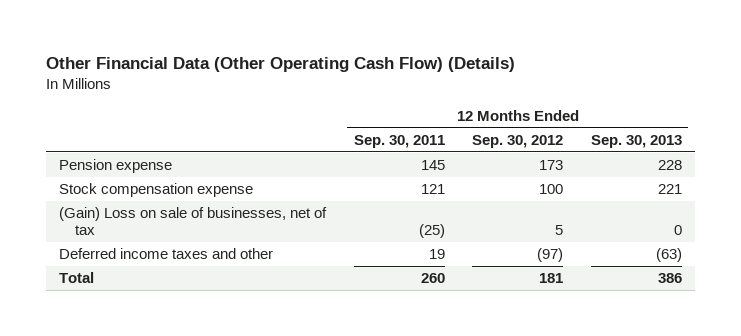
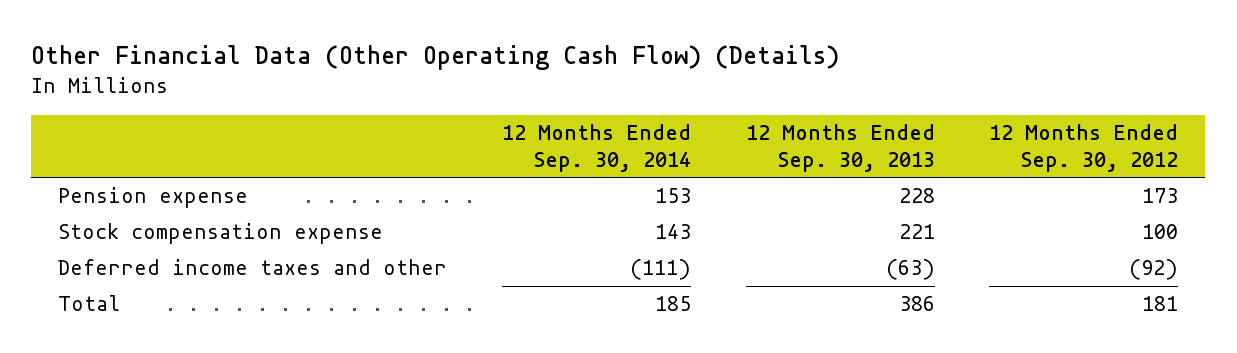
[353,135,445,149] Sep. 30, 2011 -> none
none -> [502,124,692,172] 12 Months Ended Sep. 30, 2014
[59,207,328,236] (Gain) Loss on sale of businesses, net of tax -> none
[537,248,564,263] (97) -> [1129,259,1179,281] (92)

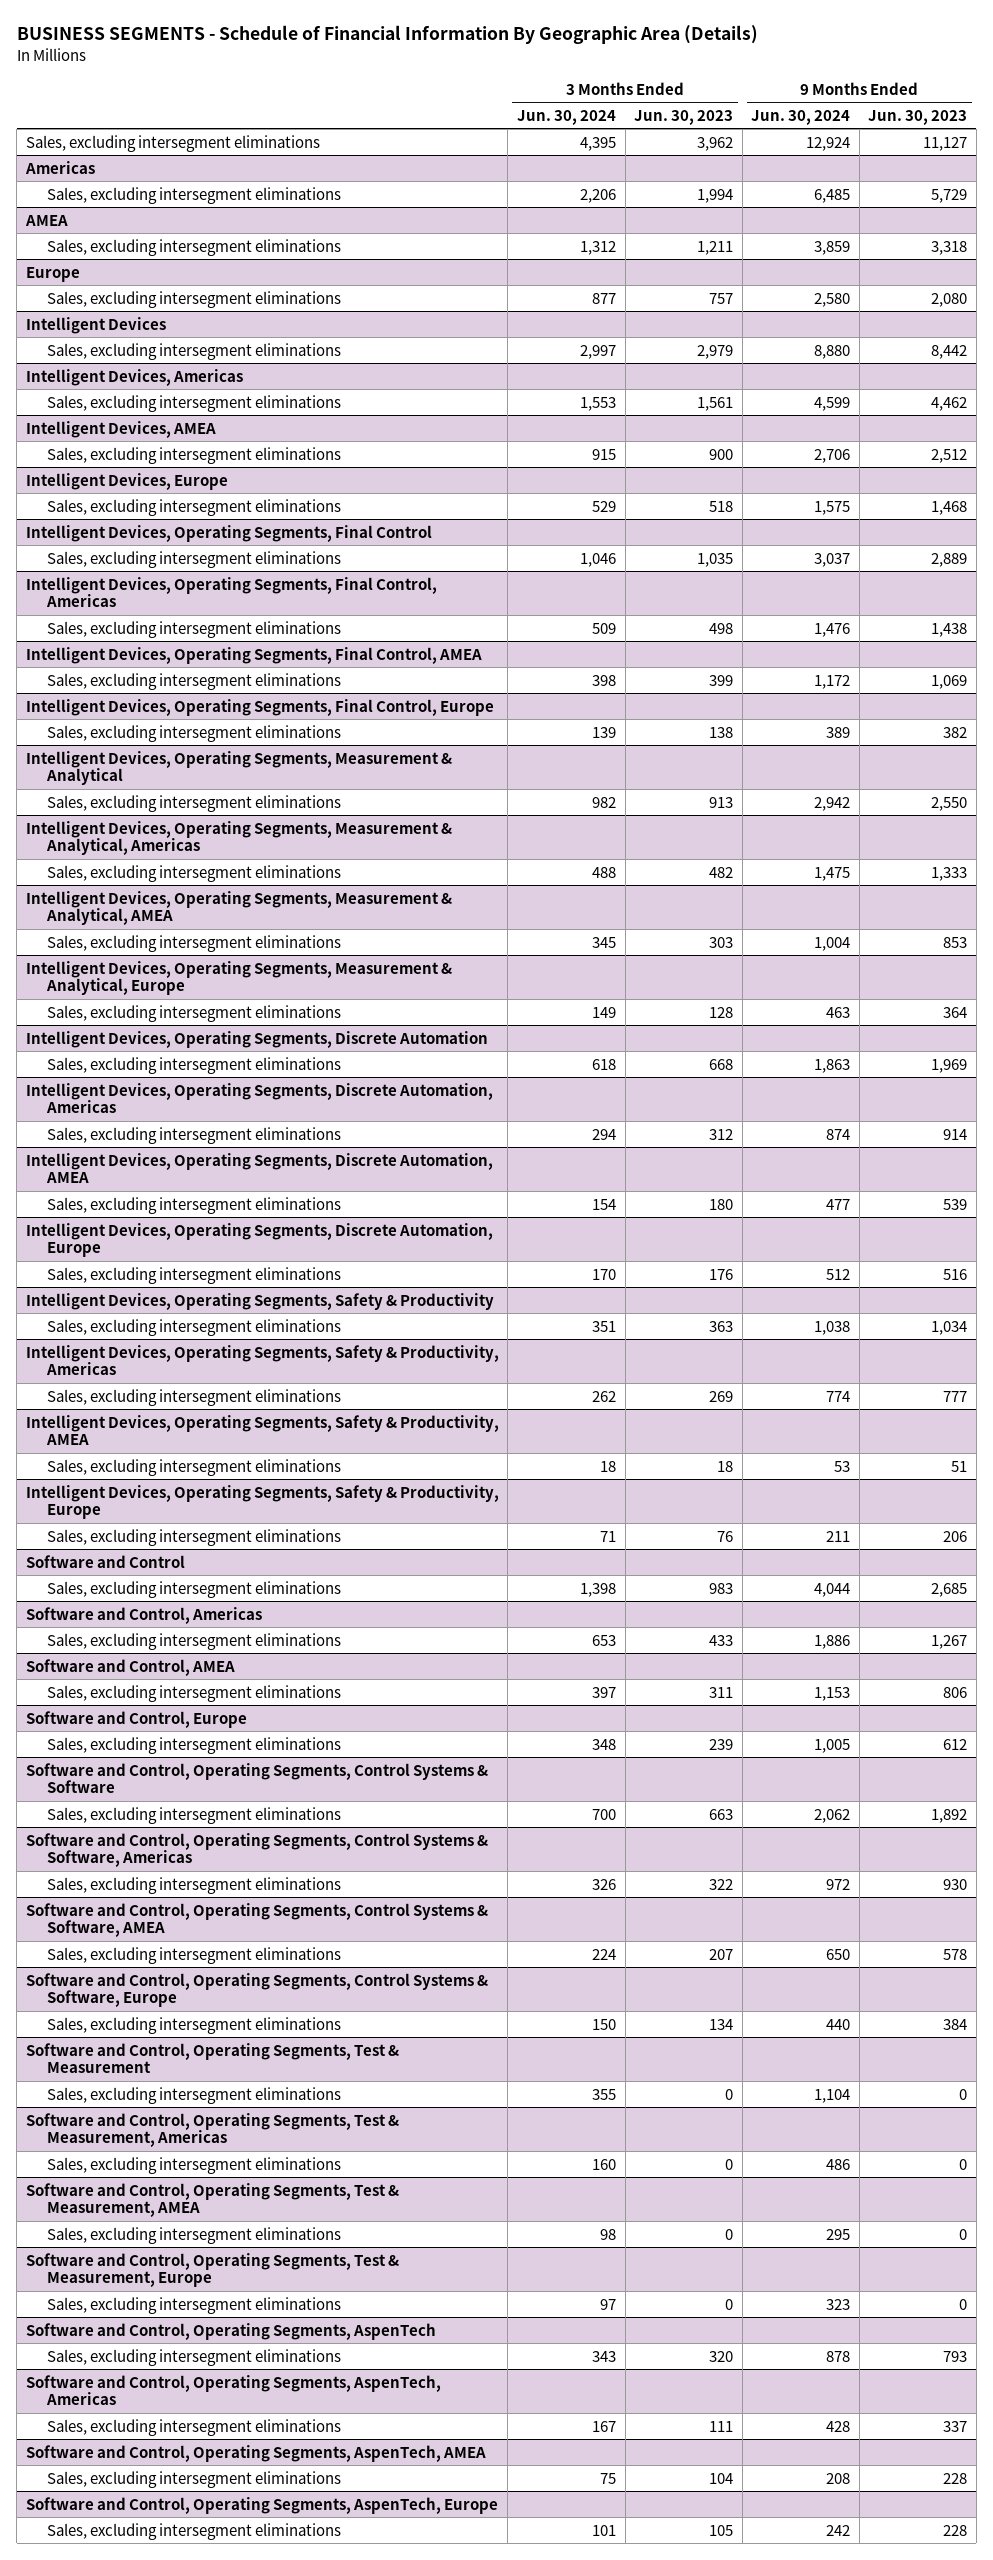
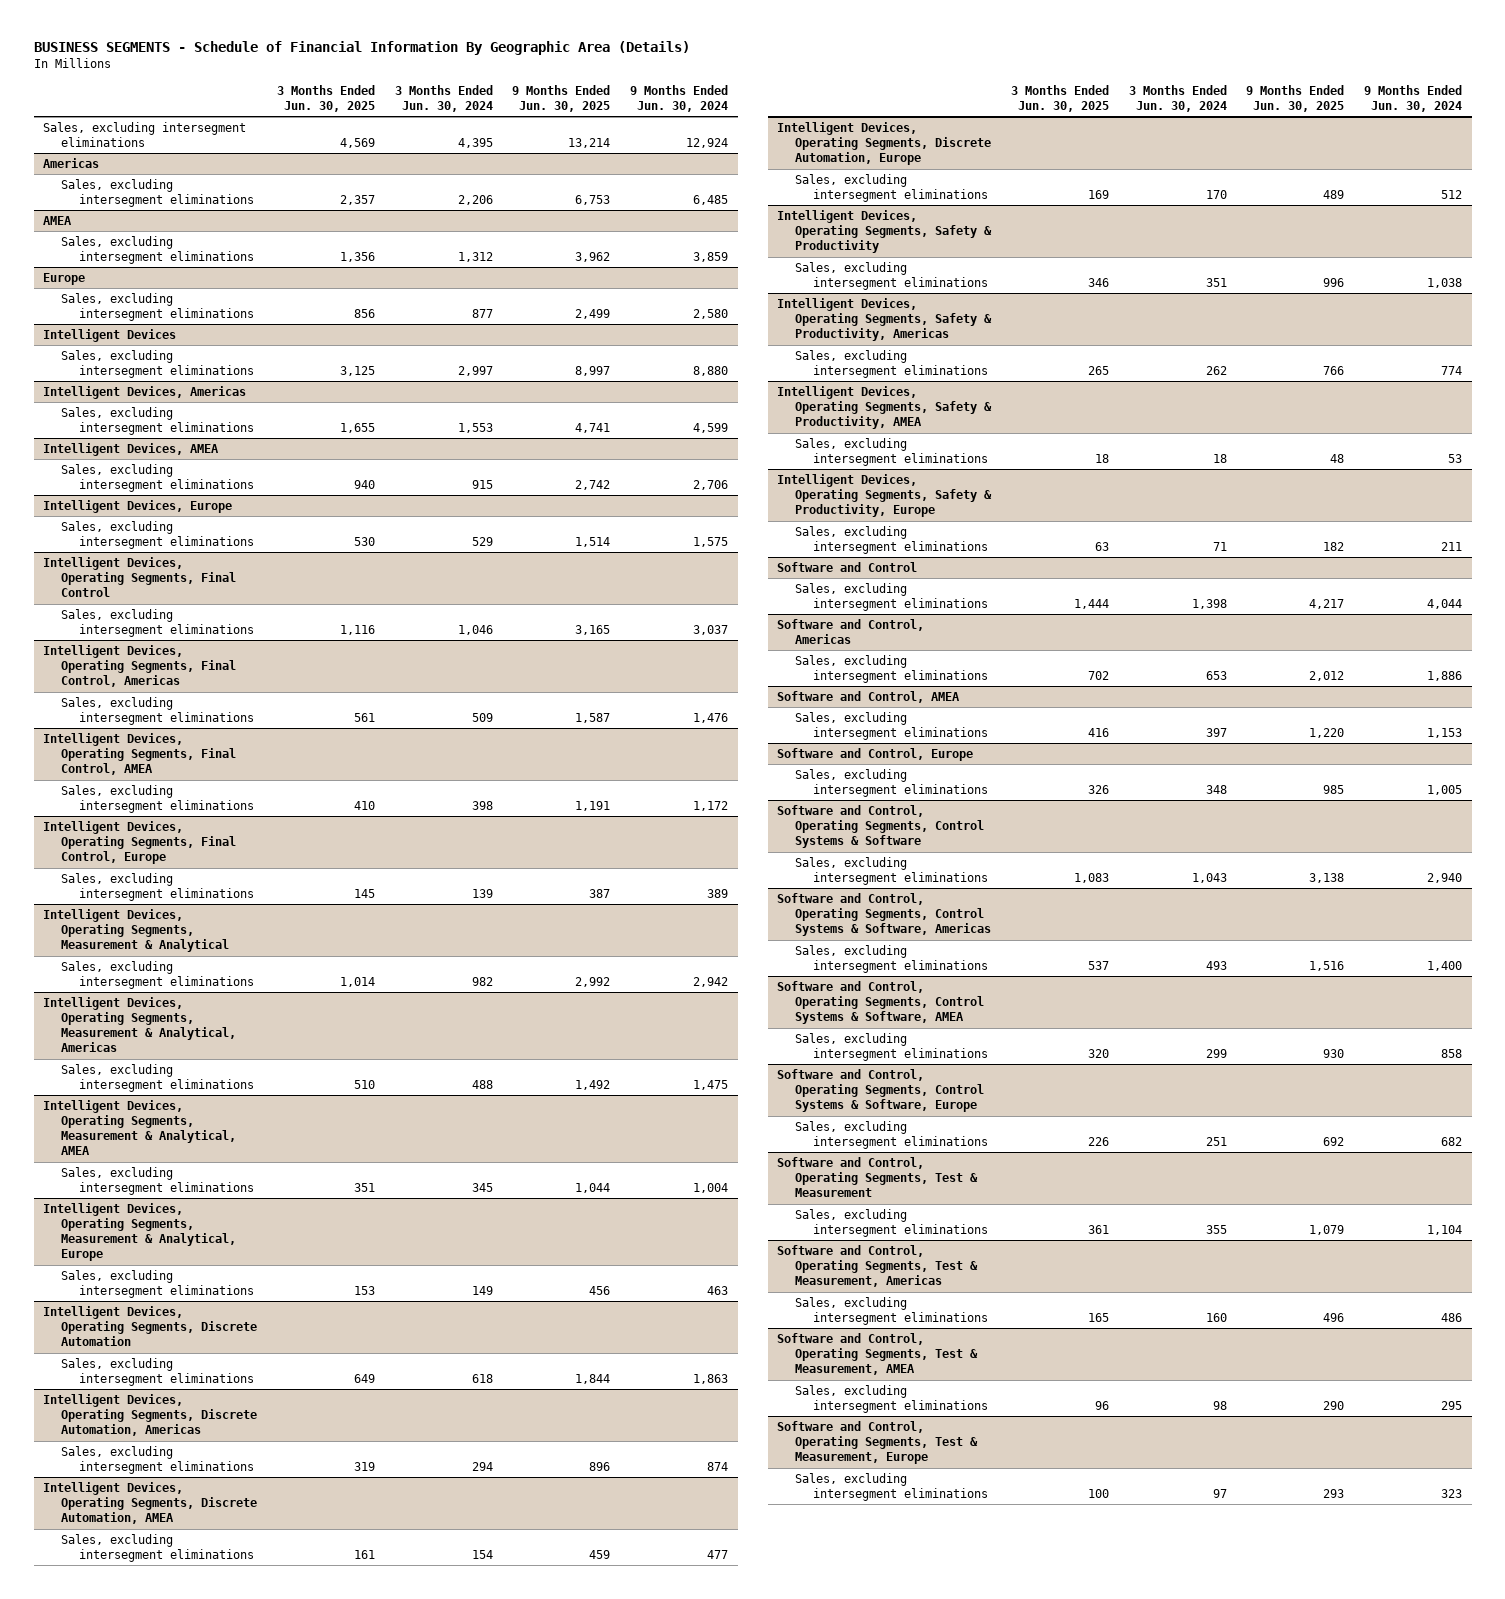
[634,109,734,125] Jun. 30, 2023 -> none
[868,109,968,125] Jun. 30, 2023 -> none
none -> [276,84,375,112] 3 Months Ended Jun. 30, 2025
none -> [512,84,611,112] 9 Months Ended Jun. 30, 2025
[591,1808,616,1820] 700 -> [1191,873,1227,884] 1,043
[814,1808,851,1823] 2,062 -> [1427,873,1463,884] 2,940
[591,1878,616,1890] 326 -> [1205,961,1227,971] 493
[826,1878,851,1890] 972 -> [1427,961,1463,972] 1,400
[591,1948,616,1960] 224 -> [1205,1049,1227,1059] 299
[826,1948,851,1960] 650 -> [1441,1049,1463,1059] 858
[591,2018,616,2030] 150 -> [1205,1137,1227,1147] 251
[826,2018,851,2030] 440 -> [1441,1137,1463,1147] 682
[25,2322,436,2340] Software and Control, Operating Segments, AspenTech -> none
[47,2348,342,2366] Sales, excluding intersegment eliminations -> none
[25,2374,441,2406] Software and Control, Operating Segments, AspenTech, Americas -> none
[47,2418,342,2436] Sales, excluding intersegment eliminations -> none
[25,2444,486,2462] Software and Control, Operating Segments, AspenTech, AMEA -> none
[47,2470,342,2488] Sales, excluding intersegment eliminations -> none
[25,2496,498,2514] Software and Control, Operating Segments, AspenTech, Europe -> none
[47,2522,342,2540] Sales, excluding intersegment eliminations -> none

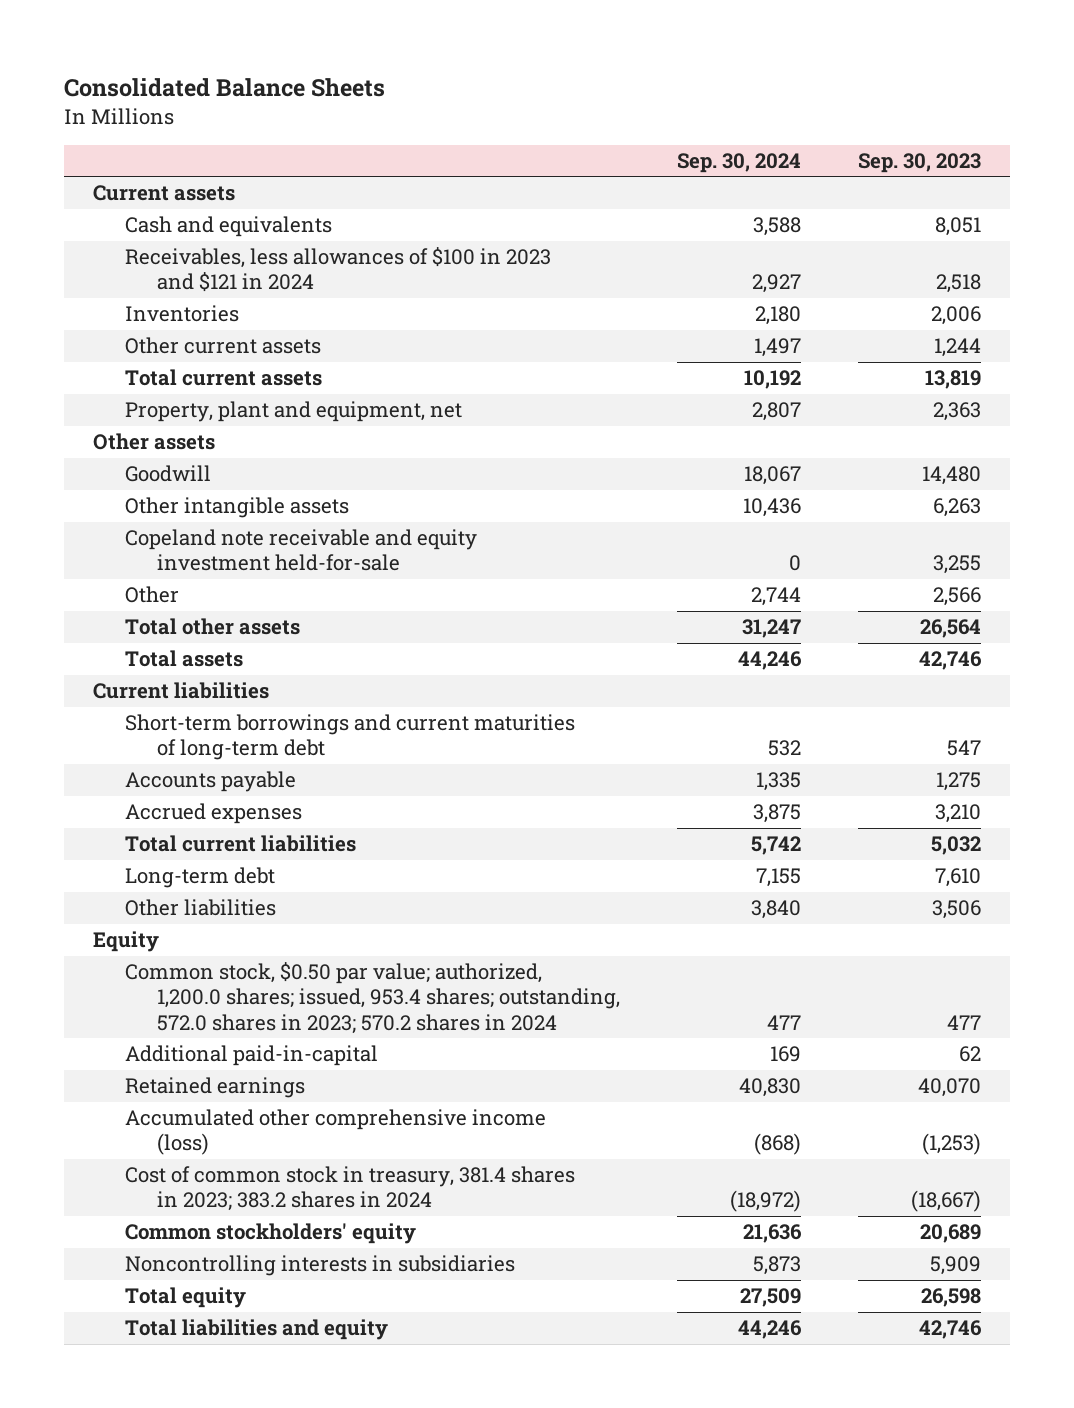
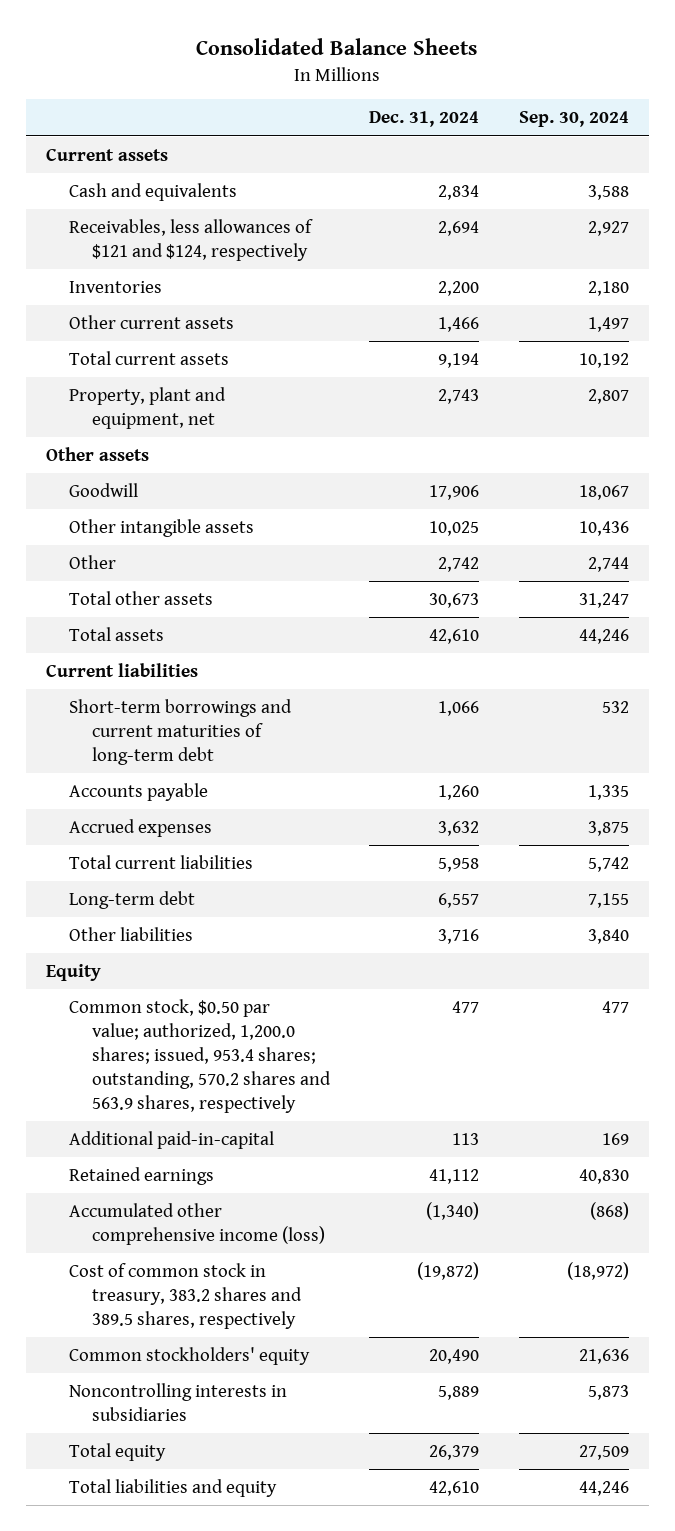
[858,152,982,173] Sep. 30, 2023 -> none
none -> [369,111,480,128] Dec. 31, 2024
[124,247,551,293] Receivables, less allowances of $100 in 2023 and $121 in 2024 -> [68,218,313,261] Receivables, less allowances of $121 and $124, respectively
[124,529,477,572] Copeland note receivable and equity investment held-for-sale -> none
[124,962,621,1034] Common stock, $0.50 par value; authorized, 1,200.0 shares; issued, 953.4 shares; outstanding, 572.0 shares in 2023; 570.2 shares in 2024 -> [68,998,331,1114] Common stock, $0.50 par value; authorized, 1,200.0 shares; issued, 953.4 shares; outstanding, 570.2 shares and 563.9 shares, respectively
[124,1166,575,1212] Cost of common stock in treasury, 381.4 shares in 2023; 383.2 shares in 2024 -> [68,1262,302,1330] Cost of common stock in treasury, 383.2 shares and 389.5 shares, respectively

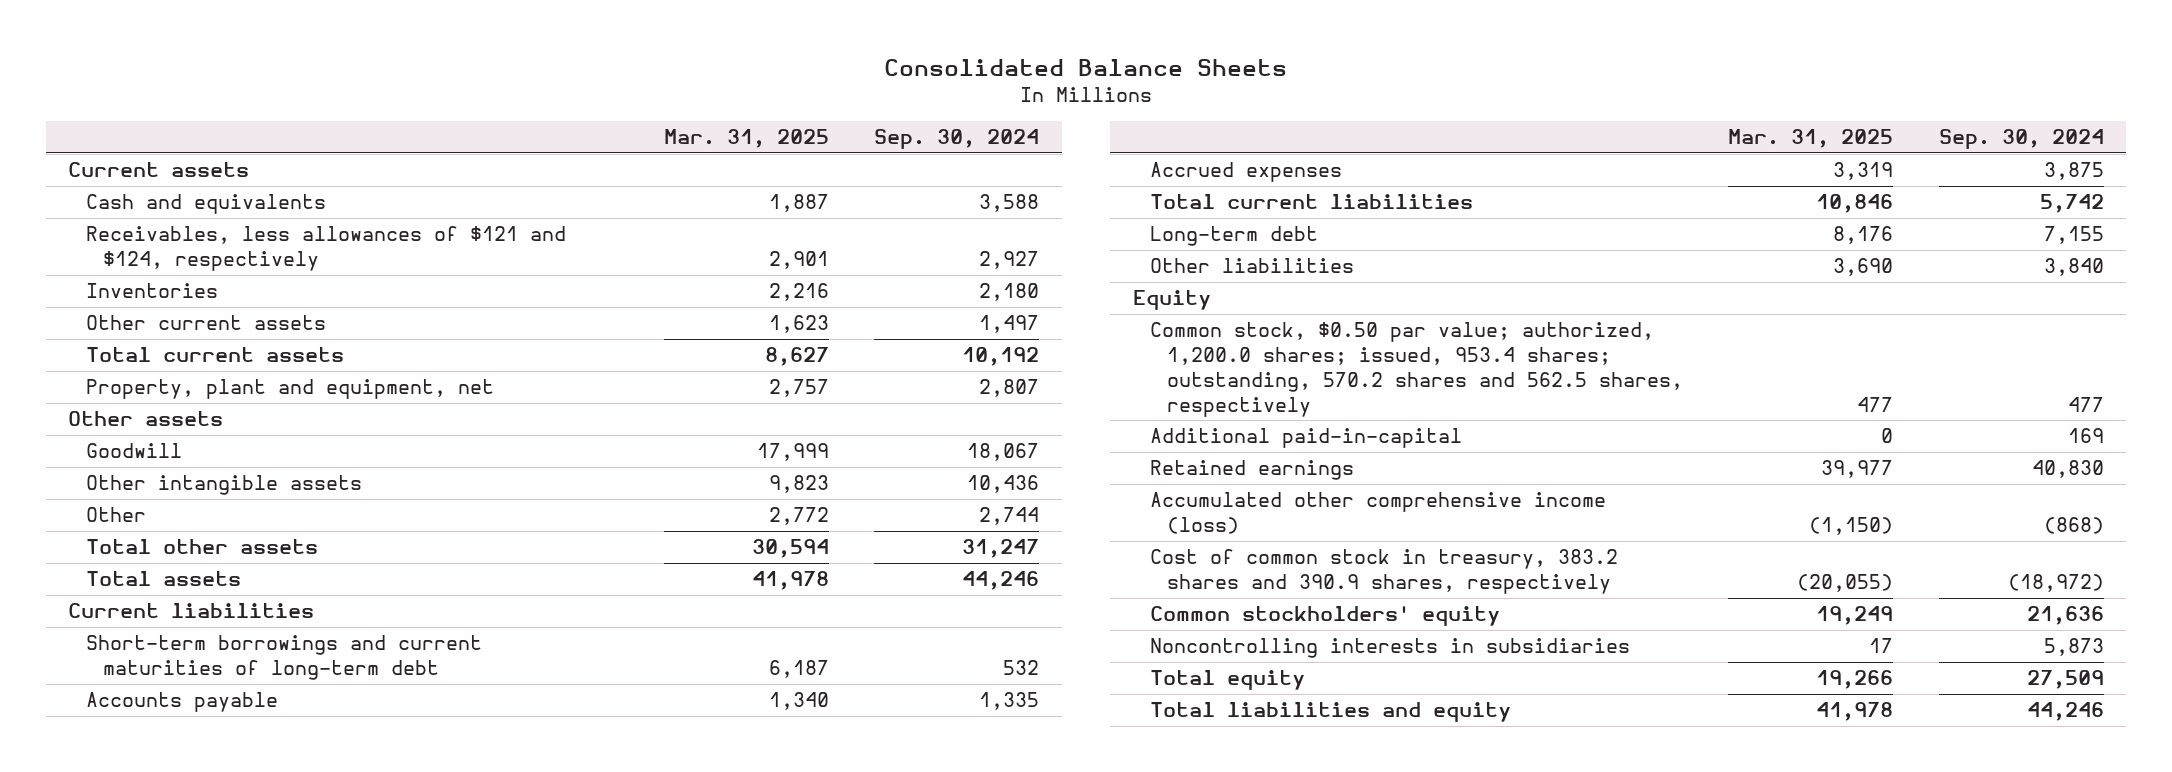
[369,111,480,128] Dec. 31, 2024 -> none
none -> [664,129,830,149] Mar. 31, 2025
[68,998,331,1114] Common stock, $0.50 par value; authorized, 1,200.0 shares; issued, 953.4 shares; outstanding, 570.2 shares and 563.9 shares, respectively -> [1149,322,1684,417] Common stock, $0.50 par value; authorized, 1,200.0 shares; issued, 953.4 shares; outstanding, 570.2 shares and 562.5 shares, respectively
[68,1262,302,1330] Cost of common stock in treasury, 383.2 shares and 389.5 shares, respectively -> [1149,549,1618,595] Cost of common stock in treasury, 383.2 shares and 390.9 shares, respectively

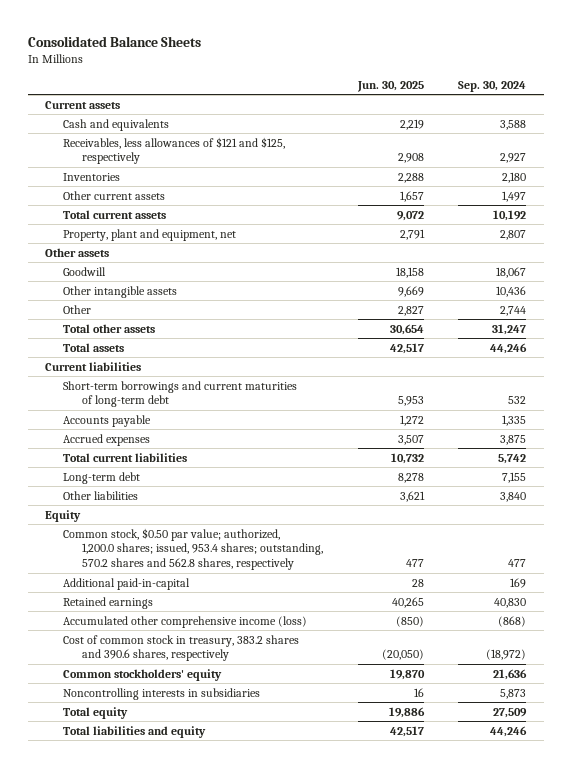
[664,129,830,149] Mar. 31, 2025 -> none
none -> [356,80,424,92] Jun. 30, 2025
[85,226,566,272] Receivables, less allowances of $121 and $124, respectively -> [63,136,286,165] Receivables, less allowances of $121 and $125, respectively
[1149,322,1684,417] Common stock, $0.50 par value; authorized, 1,200.0 shares; issued, 953.4 shares; outstanding, 570.2 shares and 562.5 shares, respectively -> [63,527,323,571] Common stock, $0.50 par value; authorized, 1,200.0 shares; issued, 953.4 shares; outstanding, 570.2 shares and 562.8 shares, respectively
[1149,549,1618,595] Cost of common stock in treasury, 383.2 shares and 390.9 shares, respectively -> [63,634,300,662] Cost of common stock in treasury, 383.2 shares and 390.6 shares, respectively

